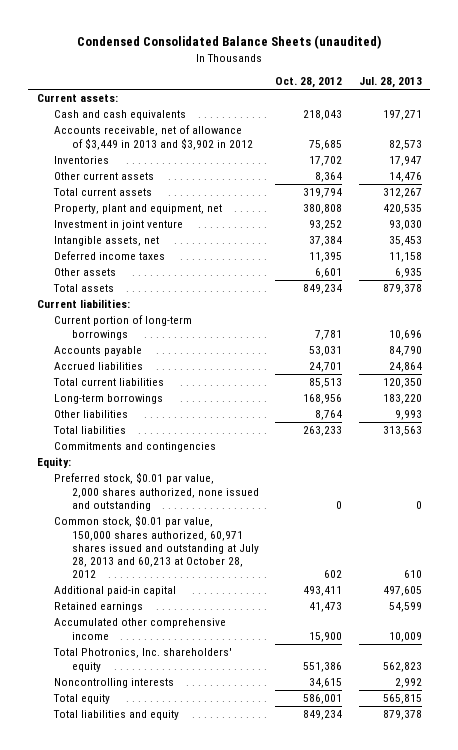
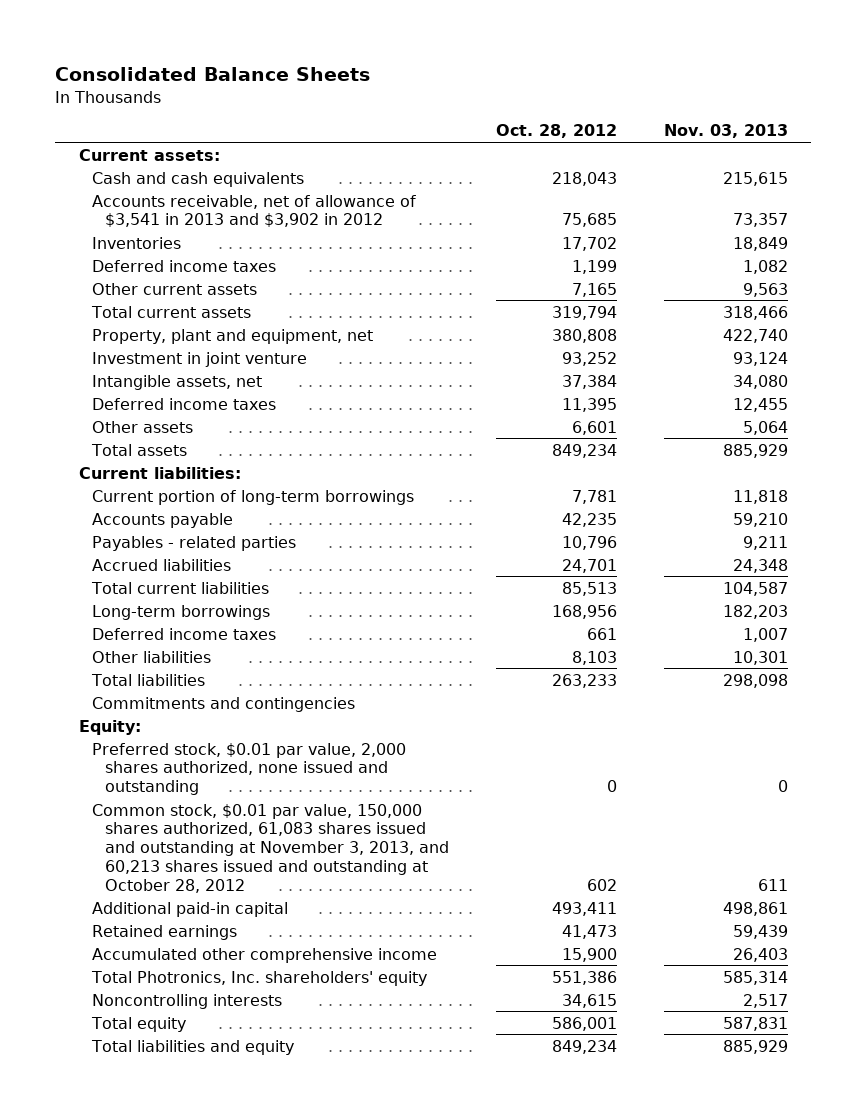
[77,35,382,50] Condensed Consolidated Balance Sheets (unaudited) -> [55,66,371,81] Consolidated Balance Sheets
[358,77,422,89] Jul. 28, 2013 -> none
none -> [663,124,788,139] Nov. 03, 2013
[54,125,254,150] Accounts receivable, net of allowance of $3,449 in 2013 and $3,902 in 2012 -> [92,194,417,228] Accounts receivable, net of allowance of $3,541 in 2013 and $3,902 in 2012
none -> [92,259,277,272] Deferred income taxes
[315,172,343,183] 8,364 -> [571,282,617,297] 7,165
[309,346,343,357] 53,031 -> [561,512,617,527] 42,235
none -> [92,535,297,551] Payables - related parties
none -> [92,627,277,640] Deferred income taxes
[315,410,343,421] 8,764 -> [571,650,617,665] 8,103
[54,515,260,579] Common stock, $0.01 par value, 150,000 shares authorized, 60,971 shares issued and outstanding at July 28, 2013 and 60,213 at October 28, 2012 -> [92,803,450,893] Common stock, $0.01 par value, 150,000 shares authorized, 61,083 shares issued and outstanding at November 3, 2013, and 60,213 shares issued and outstanding at October 28, 2012

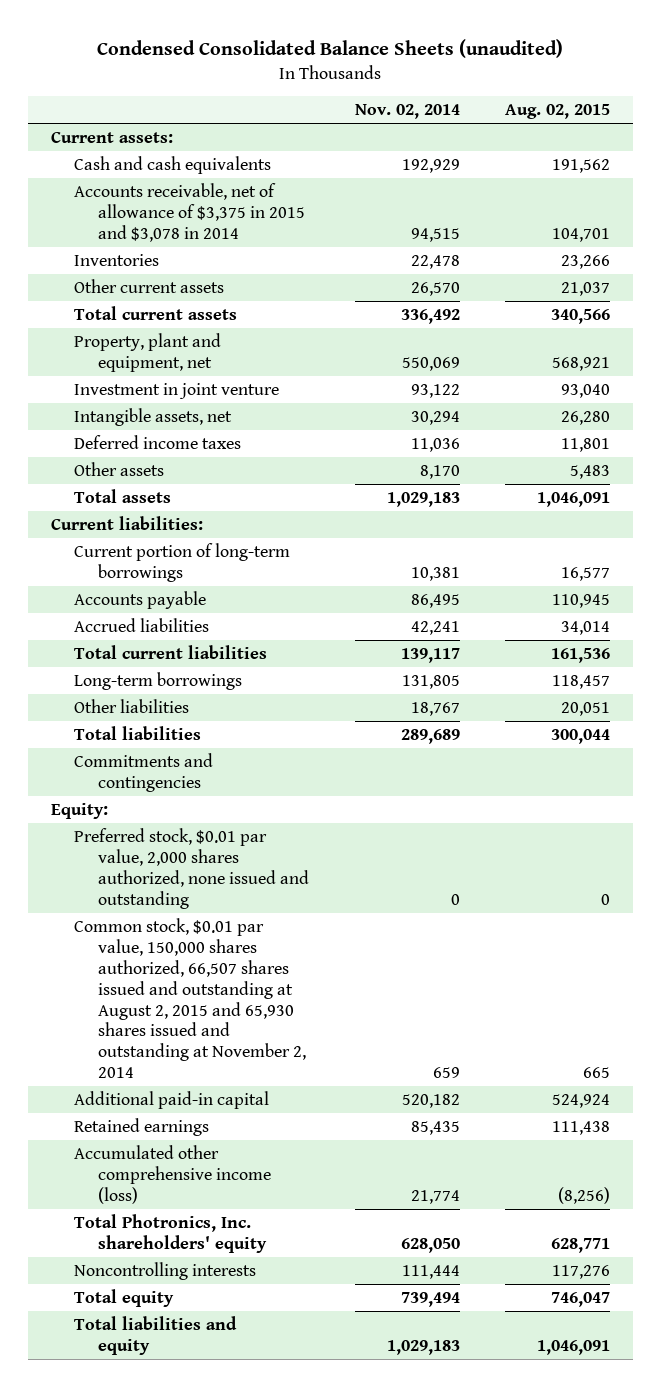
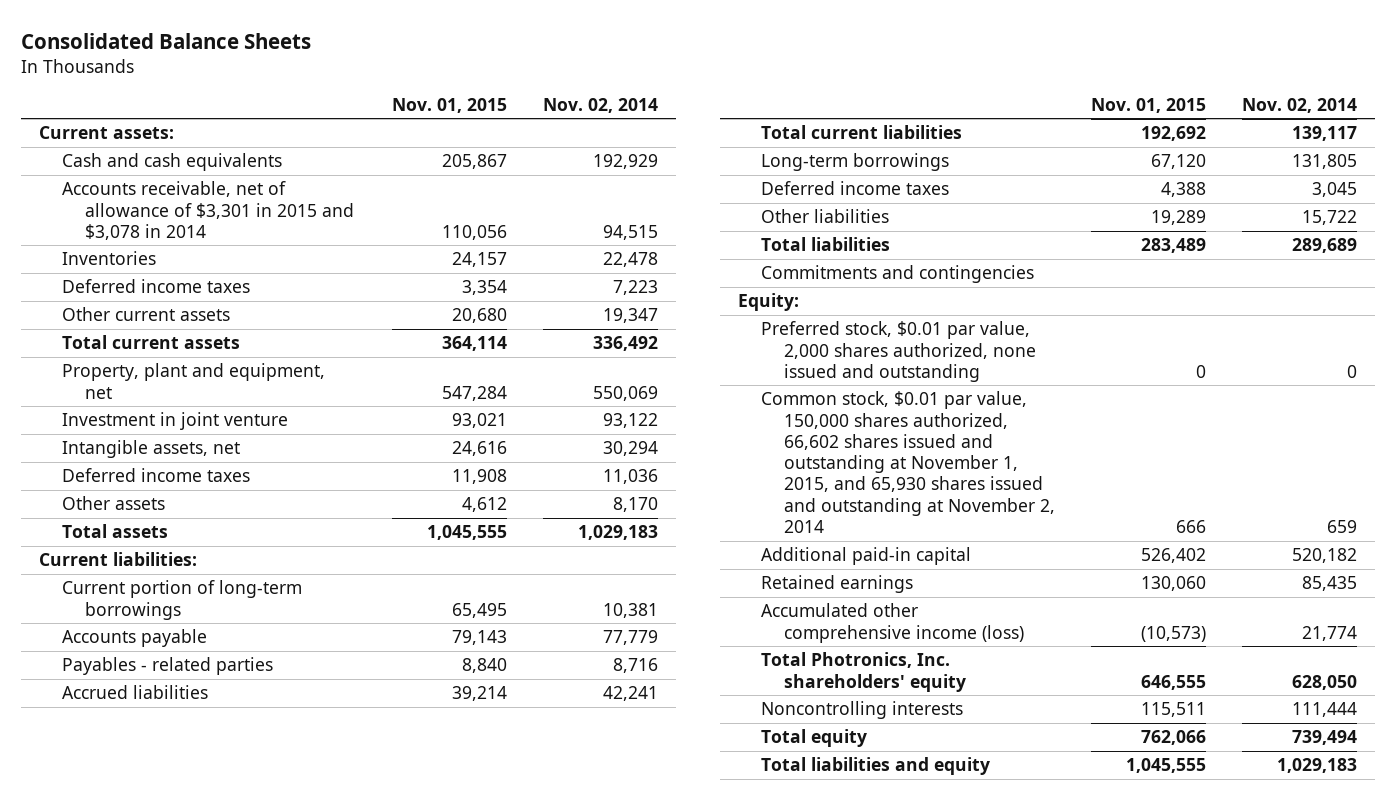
[97,39,564,59] Condensed Consolidated Balance Sheets (unaudited) -> [21,32,312,49] Consolidated Balance Sheets
[505,104,611,120] Aug. 02, 2015 -> none
none -> [391,97,507,113] Nov. 01, 2015
[74,182,305,242] Accounts receivable, net of allowance of $3,375 in 2015 and $3,078 in 2014 -> [62,181,354,240] Accounts receivable, net of allowance of $3,301 in 2015 and $3,078 in 2014
none -> [62,279,251,294] Deferred income taxes
[410,281,460,296] 26,570 -> [602,308,658,324] 19,347
[410,593,460,608] 86,495 -> [602,630,658,646] 77,779
none -> [62,657,274,676] Payables - related parties
none -> [760,181,949,196] Deferred income taxes
[410,701,460,716] 18,767 -> [1301,210,1357,226] 15,722
[74,917,306,1079] Common stock, $0.01 par value, 150,000 shares authorized, 66,507 shares issued and outstanding at August 2, 2015 and 65,930 shares issued and outstanding at November 2, 2014 -> [760,391,1055,534] Common stock, $0.01 par value, 150,000 shares authorized, 66,602 shares issued and outstanding at November 1, 2015, and 65,930 shares issued and outstanding at November 2, 2014

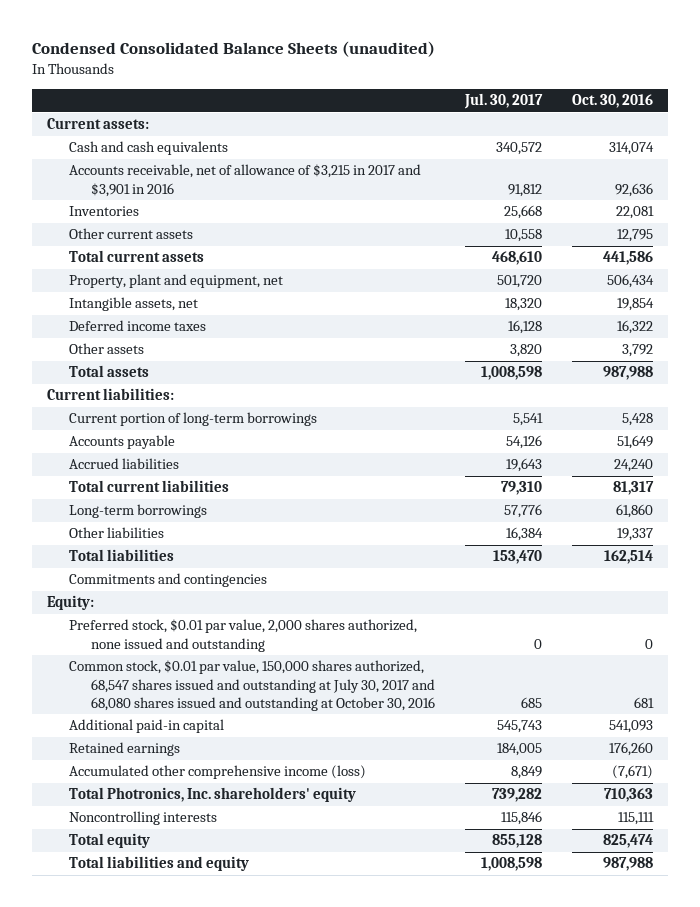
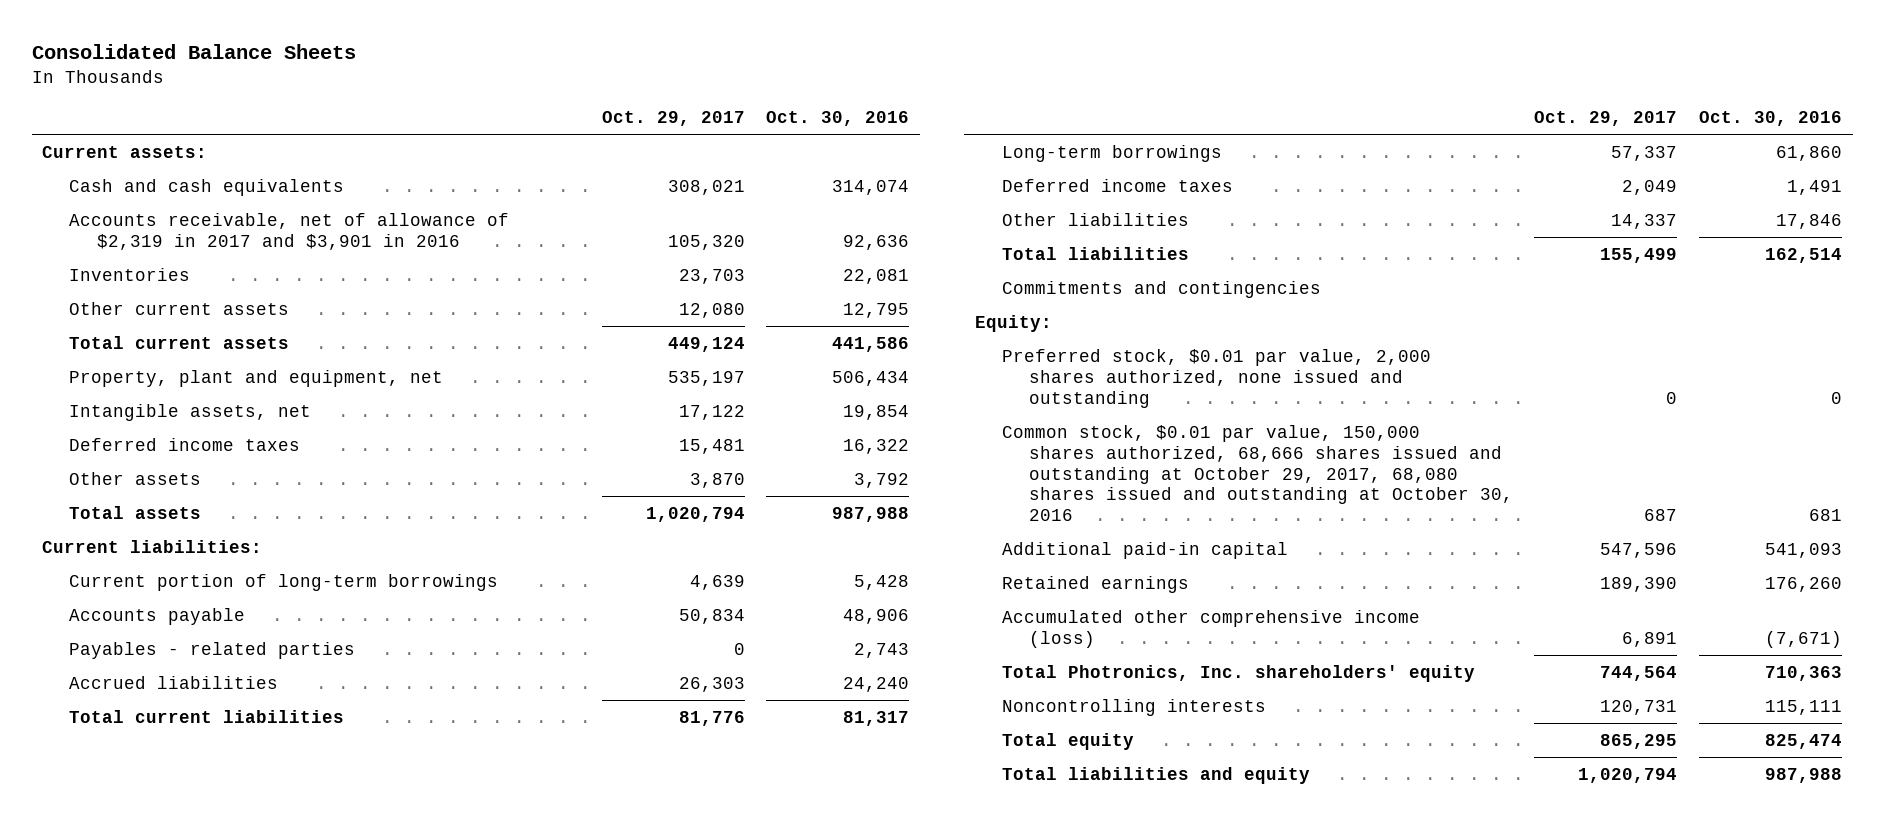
[31,41,435,58] Condensed Consolidated Balance Sheets (unaudited) -> [31,43,356,59] Consolidated Balance Sheets
[464,93,544,110] Jul. 30, 2017 -> none
none -> [601,111,745,127] Oct. 29, 2017
[69,164,422,197] Accounts receivable, net of allowance of $3,215 in 2017 and $3,901 in 2016 -> [69,212,510,250] Accounts receivable, net of allowance of $2,319 in 2017 and $3,901 in 2016
[617,435,654,450] 51,649 -> [843,608,910,624] 48,906
none -> [69,641,356,659] Payables - related parties
none -> [1001,178,1233,192] Deferred income taxes
[617,528,654,542] 19,337 -> [1775,213,1842,229] 17,846
[69,660,436,712] Common stock, $0.01 par value, 150,000 shares authorized, 68,547 shares issued and outstanding at July 30, 2017 and 68,080 shares issued and outstanding at October 30, 2016 -> [1001,424,1514,522] Common stock, $0.01 par value, 150,000 shares authorized, 68,666 shares issued and outstanding at October 29, 2017, 68,080 shares issued and outstanding at October 30, 2016

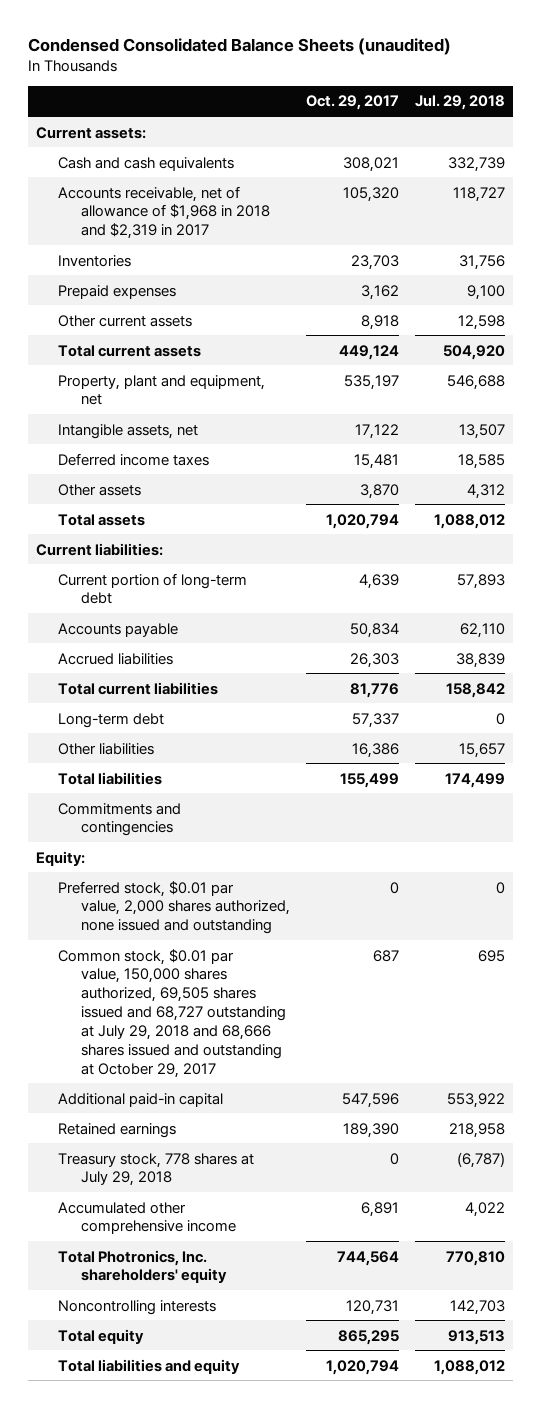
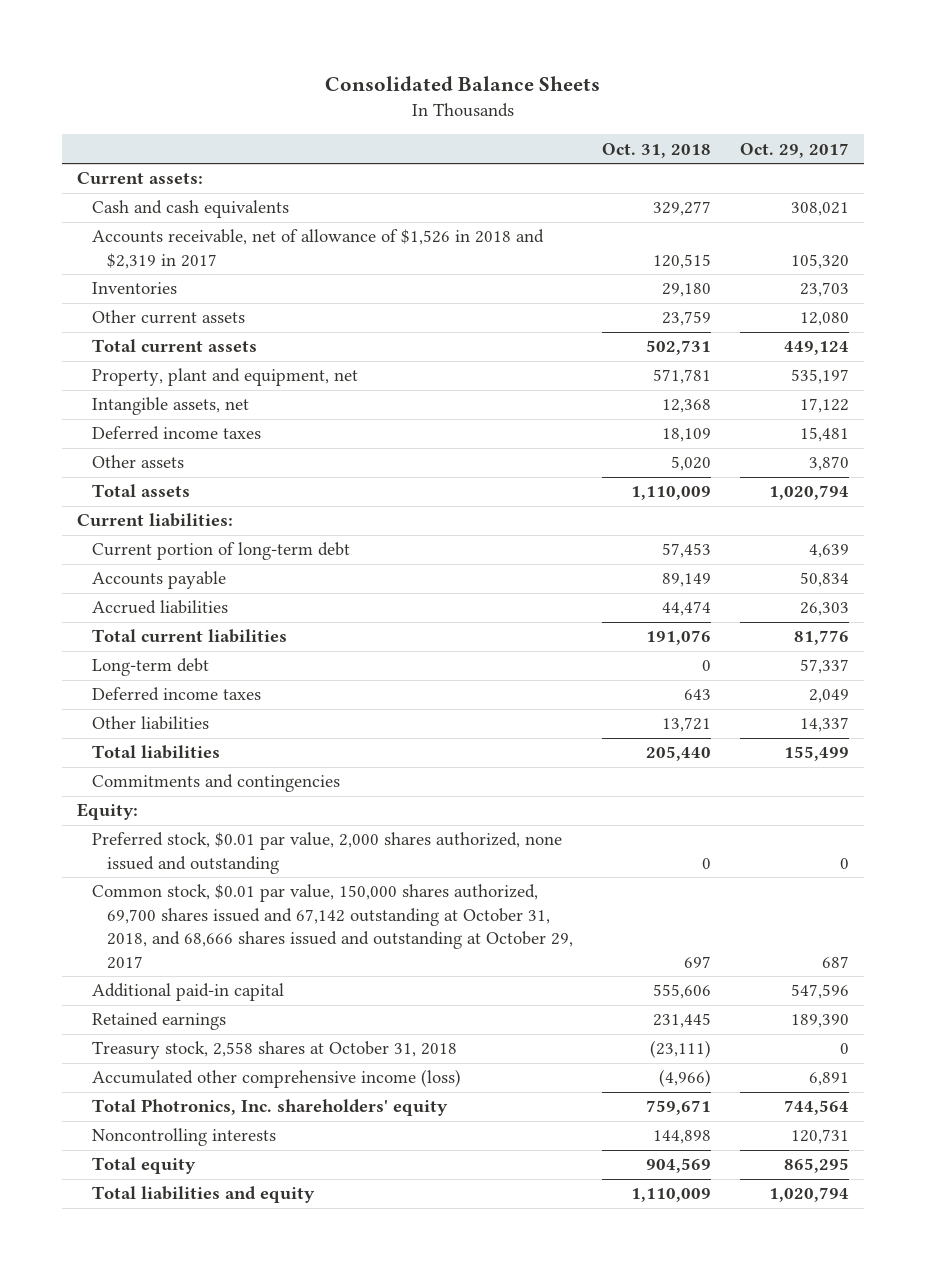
[27,37,451,55] Condensed Consolidated Balance Sheets (unaudited) -> [324,75,600,91] Consolidated Balance Sheets
[415,95,506,111] Jul. 29, 2018 -> none
none -> [602,142,712,158] Oct. 31, 2018
[58,185,271,240] Accounts receivable, net of allowance of $1,968 in 2018 and $2,319 in 2017 -> [91,229,544,269] Accounts receivable, net of allowance of $1,526 in 2018 and $2,319 in 2017
[58,284,177,299] Prepaid expenses -> none
[361,314,400,330] 8,918 -> [800,312,850,327] 12,080
none -> [91,687,261,702] Deferred income taxes
[352,742,400,758] 16,386 -> [800,717,850,733] 14,337
[58,948,287,1078] Common stock, $0.01 par value, 150,000 shares authorized, 69,505 shares issued and 68,727 outstanding at July 29, 2018 and 68,666 shares issued and outstanding at October 29, 2017 -> [91,884,574,969] Common stock, $0.01 par value, 150,000 shares authorized, 69,700 shares issued and 67,142 outstanding at October 31, 2018, and 68,666 shares issued and outstanding at October 29, 2017
[58,1152,255,1187] Treasury stock, 778 shares at July 29, 2018 -> [91,1041,457,1060] Treasury stock, 2,558 shares at October 31, 2018
[58,1201,237,1235] Accumulated other comprehensive income -> [91,1069,461,1089] Accumulated other comprehensive income (loss)

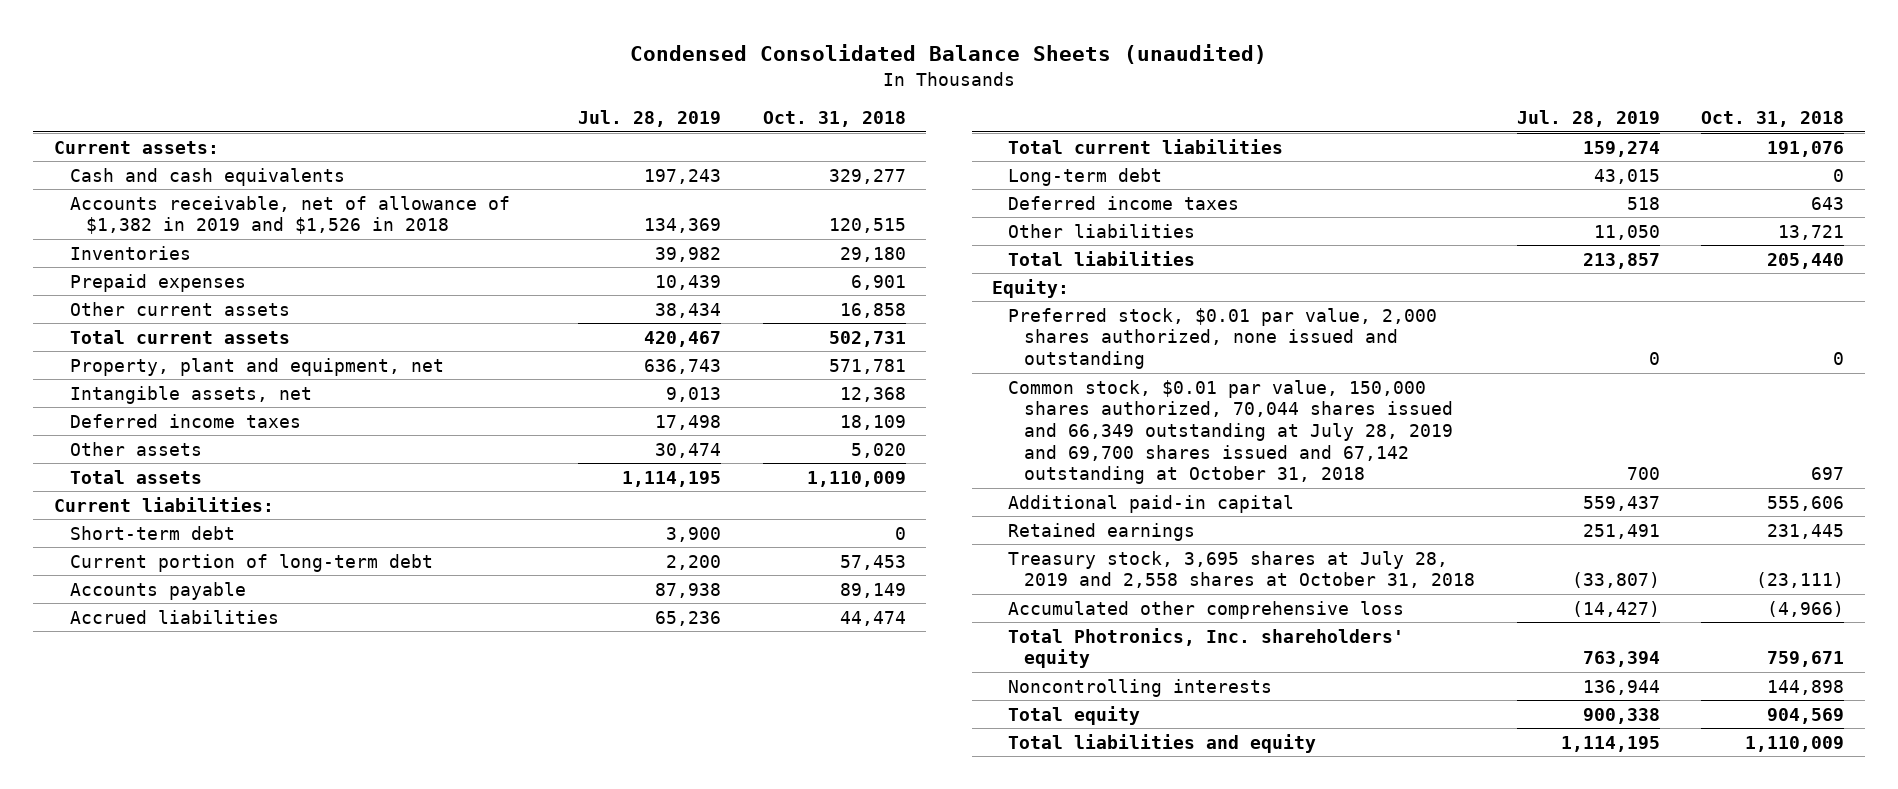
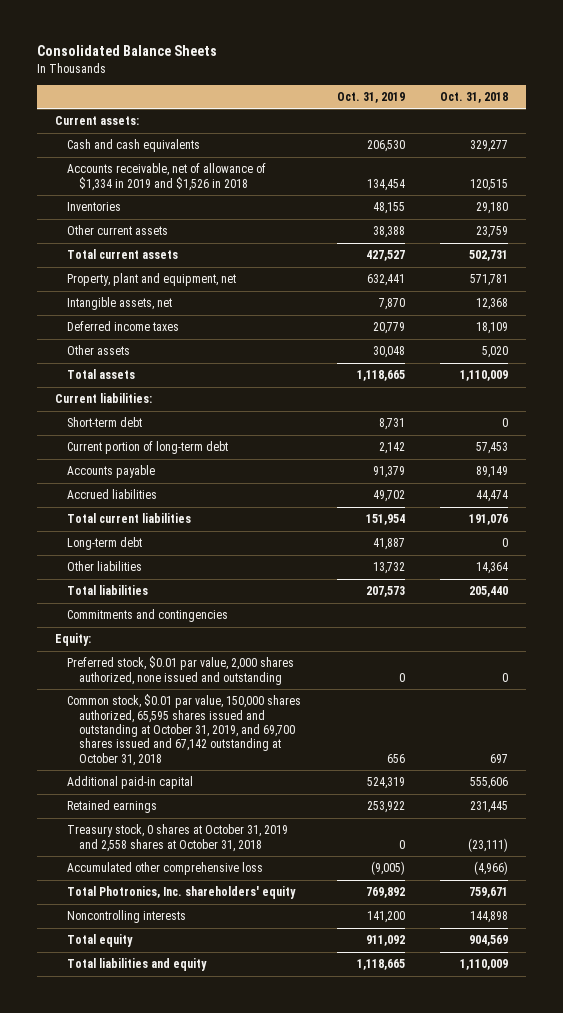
[629,44,1267,65] Condensed Consolidated Balance Sheets (unaudited) -> [37,45,218,57] Consolidated Balance Sheets
[578,110,722,128] Jul. 28, 2019 -> none
none -> [336,91,405,103] Oct. 31, 2019
[69,195,510,235] Accounts receivable, net of allowance of $1,382 in 2019 and $1,526 in 2018 -> [67,163,267,191] Accounts receivable, net of allowance of $1,334 in 2019 and $1,526 in 2018
[69,273,246,292] Prepaid expenses -> none
[839,302,906,318] 16,858 -> [476,226,509,239] 23,759
[1008,195,1240,210] Deferred income taxes -> none
[1778,224,1845,240] 13,721 -> [476,562,509,575] 14,364
none -> [67,609,229,623] Commitments and contingencies
[1008,379,1454,485] Common stock, $0.01 par value, 150,000 shares authorized, 70,044 shares issued and 66,349 outstanding at July 28, 2019 and 69,700 shares issued and 67,142 outstanding at October 31, 2018 -> [67,694,302,766] Common stock, $0.01 par value, 150,000 shares authorized, 65,595 shares issued and outstanding at October 31, 2019, and 69,700 shares issued and 67,142 outstanding at October 31, 2018
[1008,550,1476,589] Treasury stock, 3,695 shares at July 28, 2019 and 2,558 shares at October 31, 2018 -> [67,824,289,852] Treasury stock, 0 shares at October 31, 2019 and 2,558 shares at October 31, 2018

